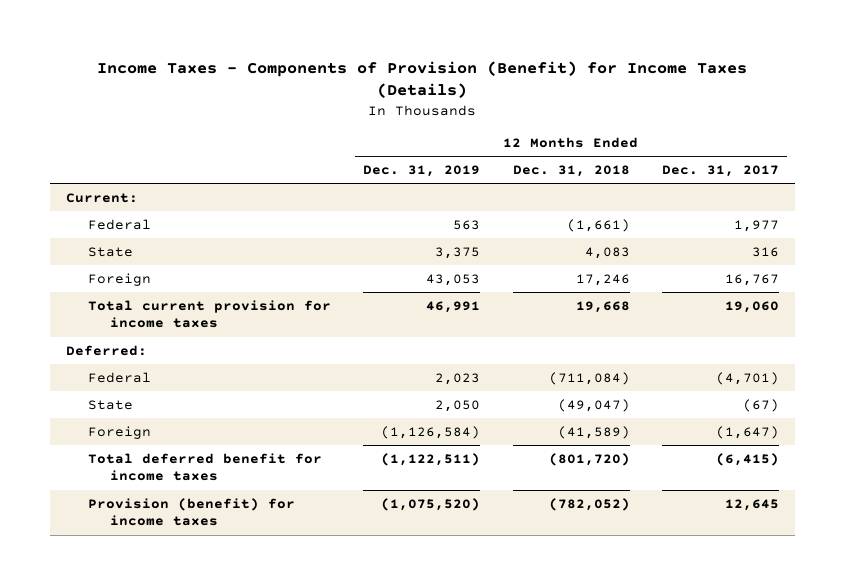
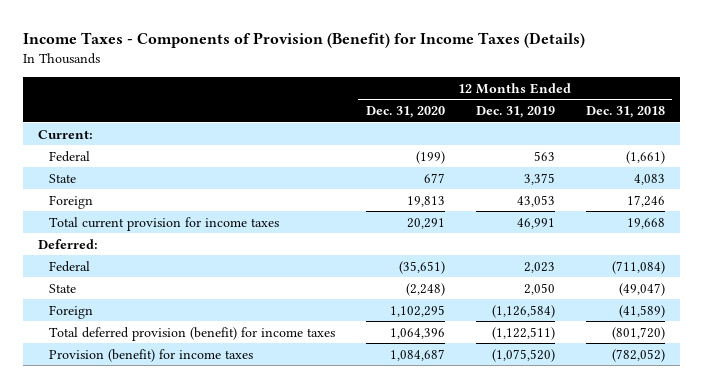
[661,165,779,178] Dec. 31, 2017 -> none
none -> [365,106,445,119] Dec. 31, 2020
[88,452,323,482] Total deferred benefit for income taxes -> [48,326,335,341] Total deferred provision (benefit) for income taxes

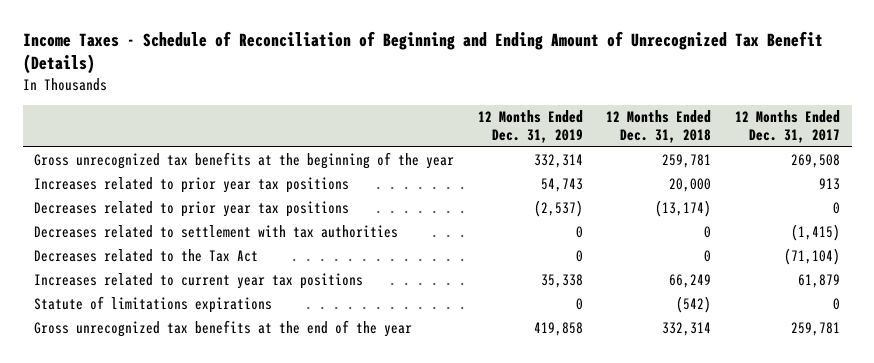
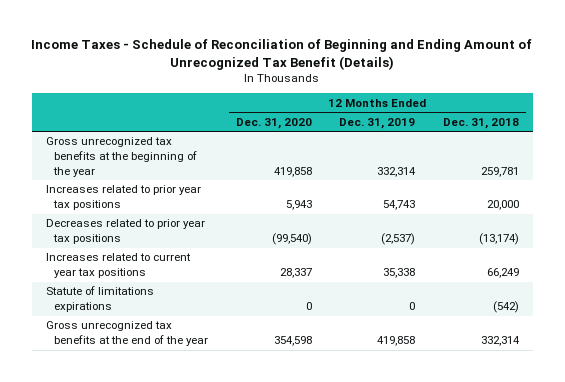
[734,109,840,144] 12 Months Ended Dec. 31, 2017 -> none
none -> [235,117,312,129] Dec. 31, 2020
[34,225,399,239] Decreases related to settlement with tax authorities -> none
[34,249,259,263] Decreases related to the Tax Act -> none

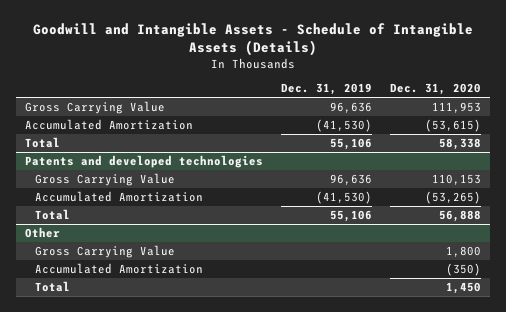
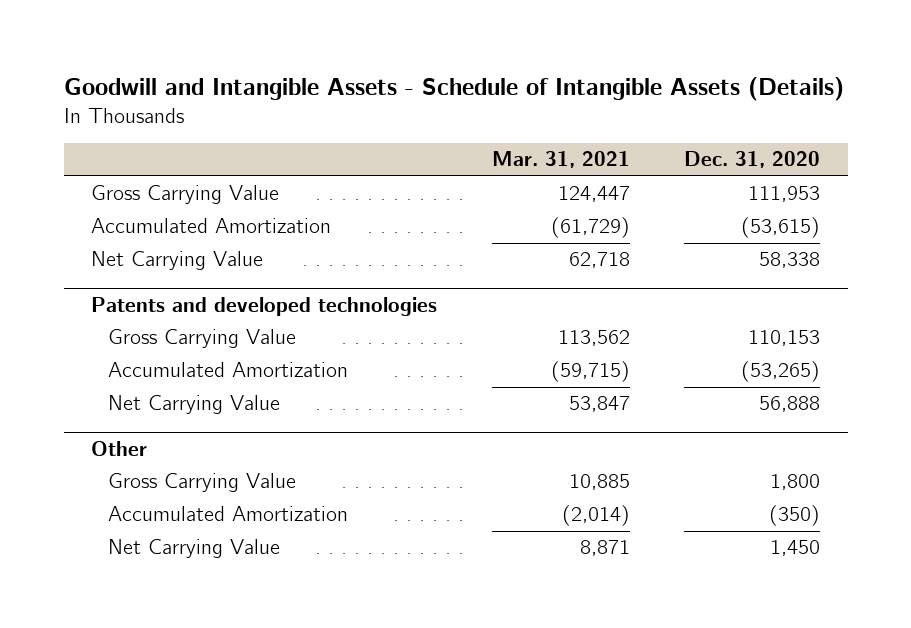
[281,83,373,96] Dec. 31, 2019 -> none
none -> [491,151,630,169] Mar. 31, 2021
[25,137,61,149] Total -> [91,251,264,271] Net Carrying Value
[34,209,70,221] Total -> [108,395,281,415] Net Carrying Value
[34,281,70,293] Total -> [108,539,281,559] Net Carrying Value

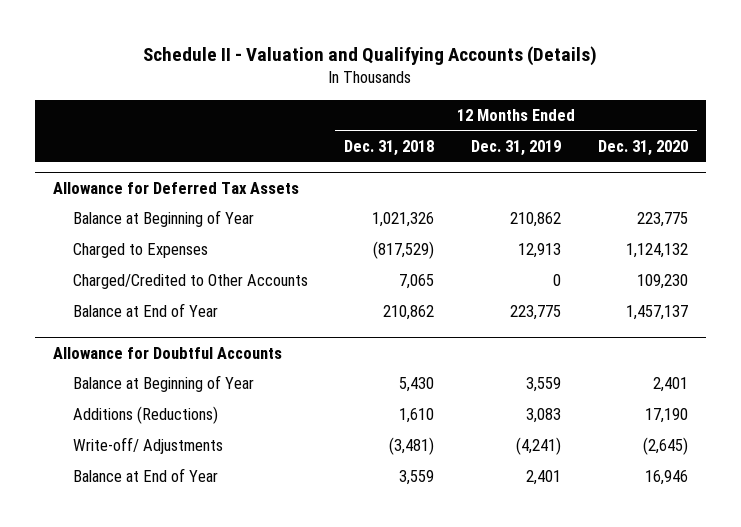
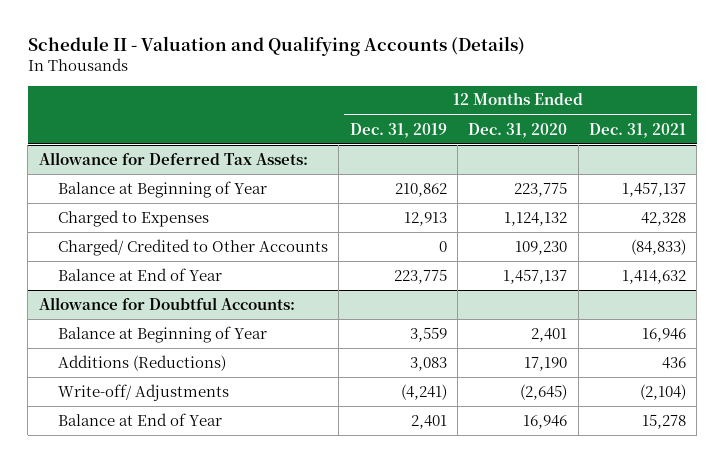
[344,140,435,157] Dec. 31, 2018 -> none
none -> [588,122,686,138] Dec. 31, 2021
[53,181,300,194] Allowance for Deferred Tax Assets -> [38,151,308,165] Allowance for Deferred Tax Assets:
[72,274,308,290] Charged/Credited to Other Accounts -> [58,238,329,256] Charged/ Credited to Other Accounts
[53,346,283,359] Allowance for Doubtful Accounts -> [38,296,295,310] Allowance for Doubtful Accounts:

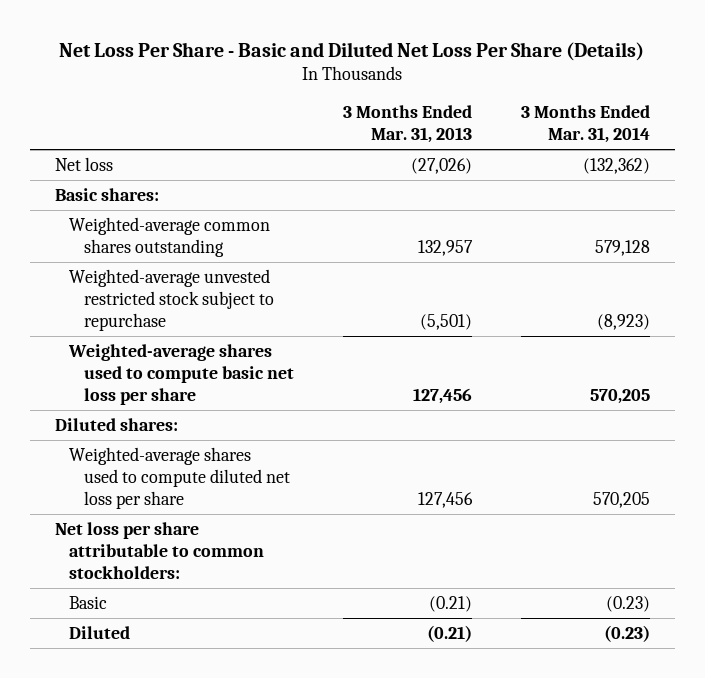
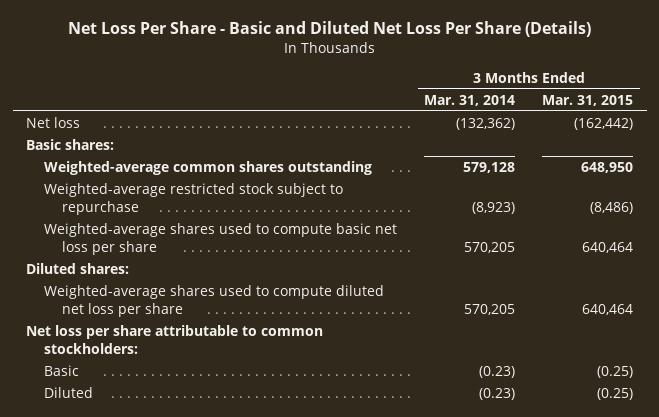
[342,105,472,144] 3 Months Ended Mar. 31, 2013 -> none
none -> [542,94,634,106] Mar. 31, 2015
[69,268,274,332] Weighted-average unvested restricted stock subject to repurchase -> [44,182,344,215] Weighted-average restricted stock subject to repurchase

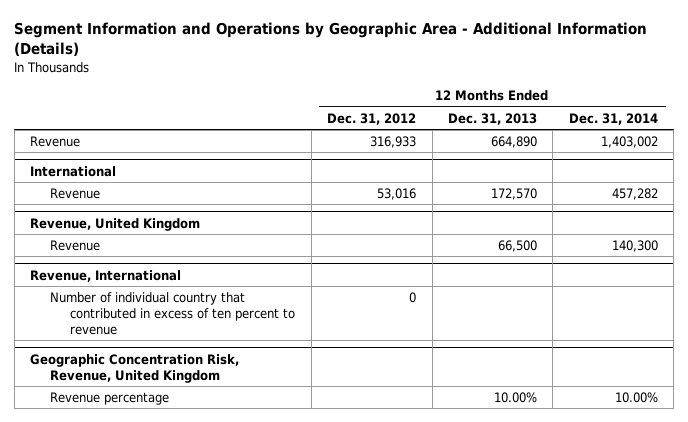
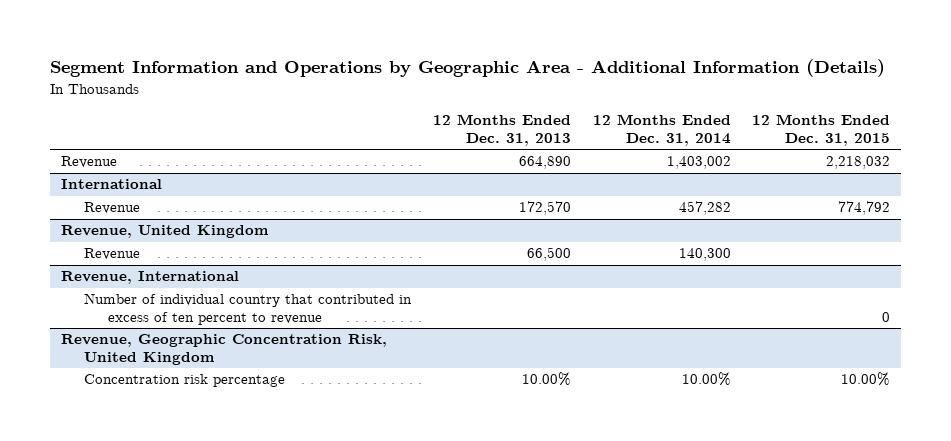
[327,112,417,125] Dec. 31, 2012 -> none
none -> [752,114,891,147] 12 Months Ended Dec. 31, 2015
[30,353,240,383] Geographic Concentration Risk, Revenue, United Kingdom -> [60,334,387,366] Revenue, Geographic Concentration Risk, United Kingdom
[50,391,170,405] Revenue percentage -> [84,374,286,388] Concentration risk percentage

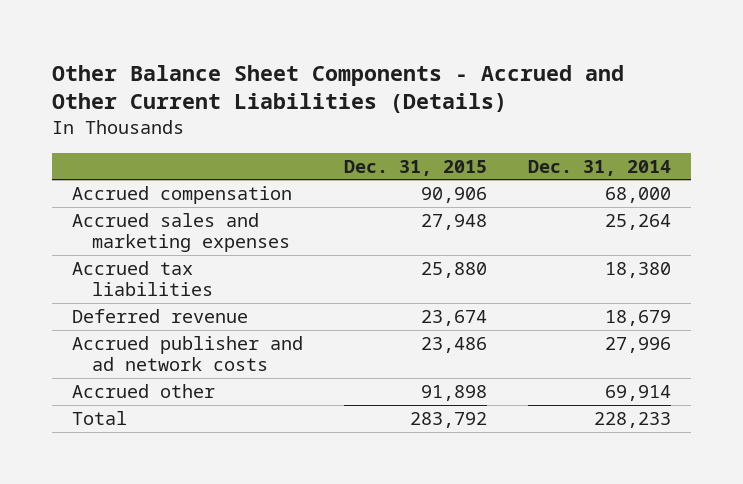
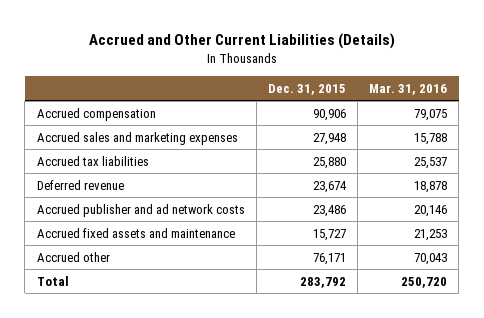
[51,64,624,114] Other Balance Sheet Components - Accrued and Other Current Liabilities (Details) -> [88,33,395,50] Accrued and Other Current Liabilities (Details)
[527,159,671,176] Dec. 31, 2014 -> none
none -> [369,84,448,96] Mar. 31, 2016
none -> [36,227,235,238] Accrued fixed assets and maintenance
[420,384,487,401] 91,898 -> [312,252,346,265] 76,171

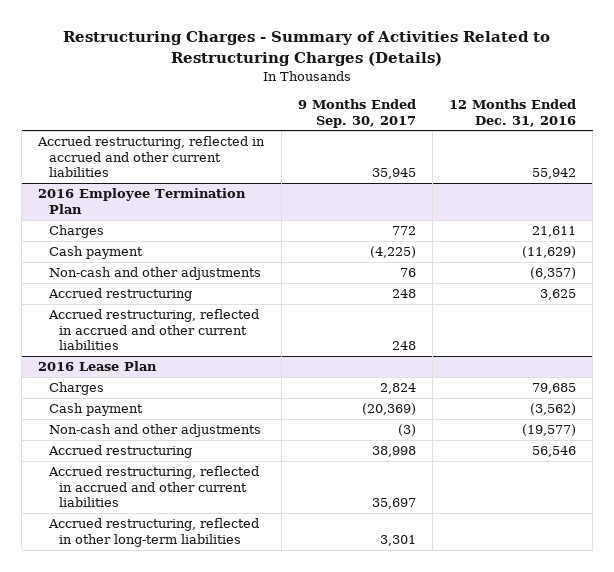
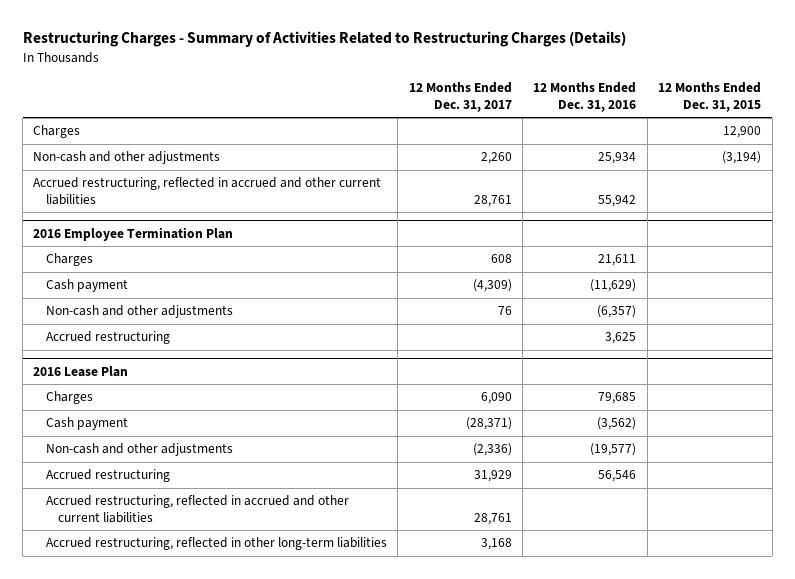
[297,99,416,128] 9 Months Ended Sep. 30, 2017 -> none
none -> [408,82,512,112] 12 Months Ended Dec. 31, 2017
none -> [658,82,762,112] 12 Months Ended Dec. 31, 2015
none -> [33,125,81,139] Charges
none -> [33,151,221,165] Non-cash and other adjustments
[47,309,259,350] Accrued restructuring, reflected in accrued and other current liabilities -> none

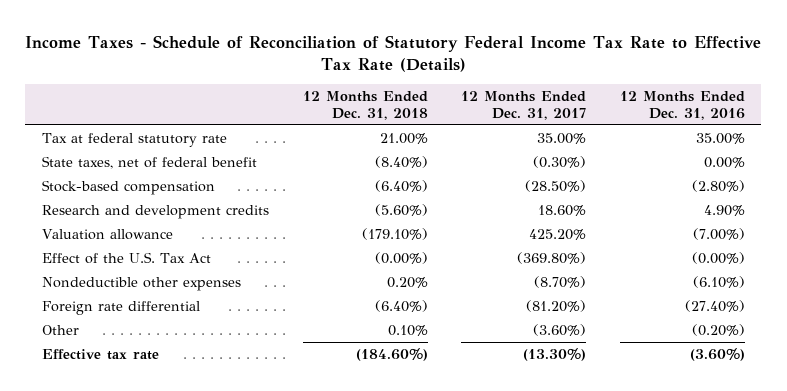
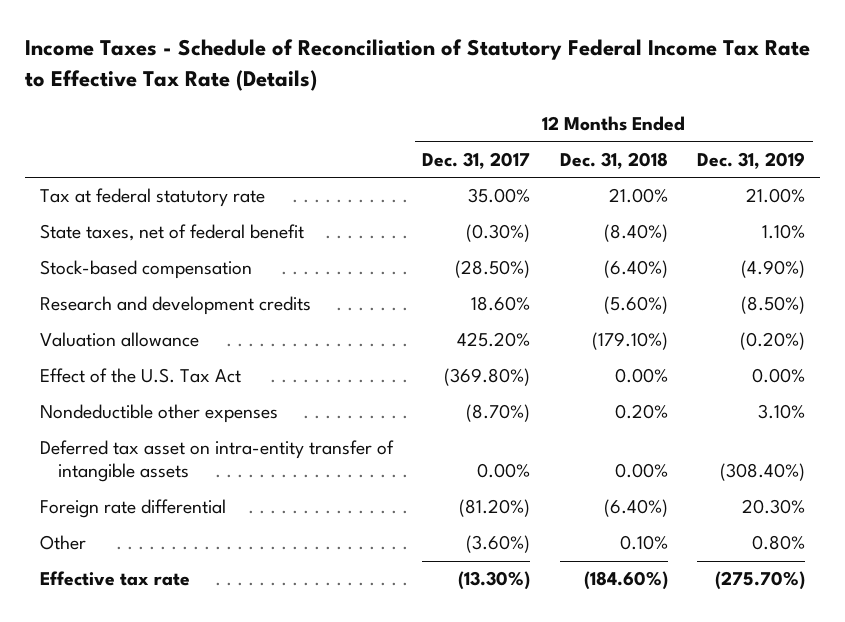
[619,90,745,120] 12 Months Ended Dec. 31, 2016 -> none
none -> [697,151,806,169] Dec. 31, 2019
[374,251,428,264] (0.00%) -> [614,368,668,384] 0.00%
none -> [39,440,394,483] Deferred tax asset on intra-entity transfer of intangible assets

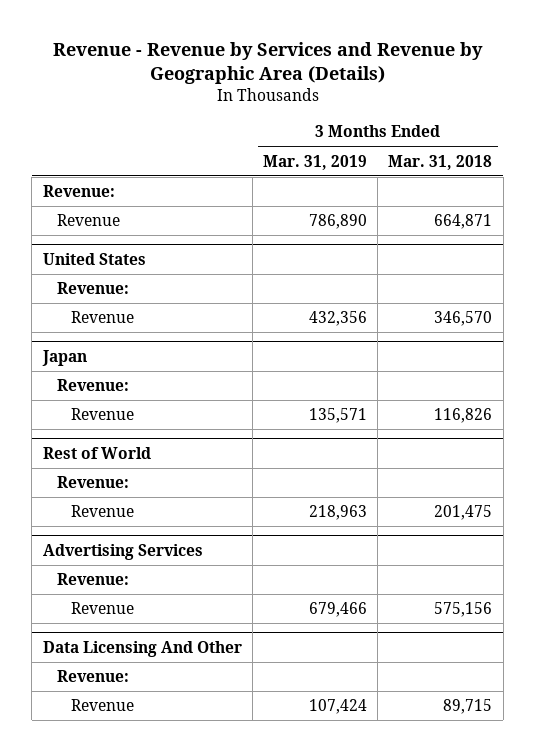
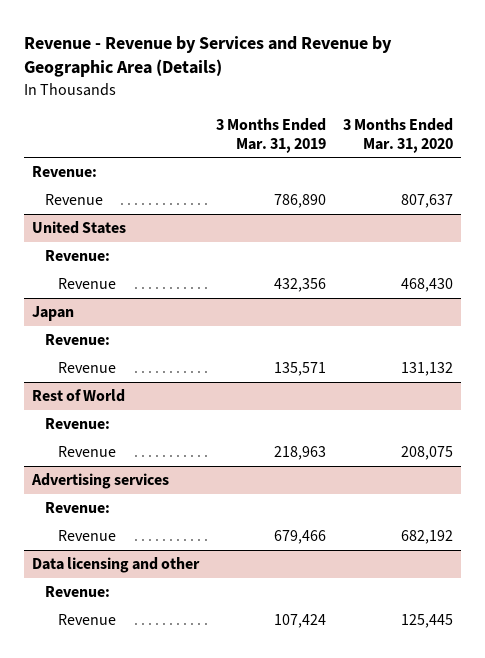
[388,154,493,170] Mar. 31, 2018 -> none
none -> [342,117,453,153] 3 Months Ended Mar. 31, 2020
[42,543,203,560] Advertising Services -> [31,473,170,490] Advertising services
[42,640,242,657] Data Licensing And Other -> [32,557,201,574] Data licensing and other

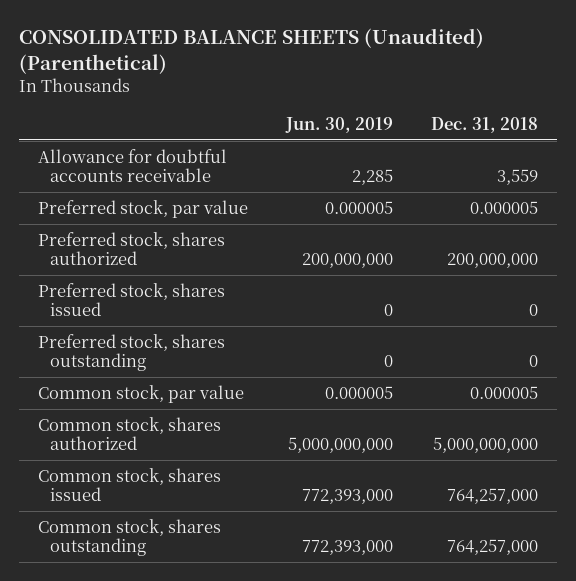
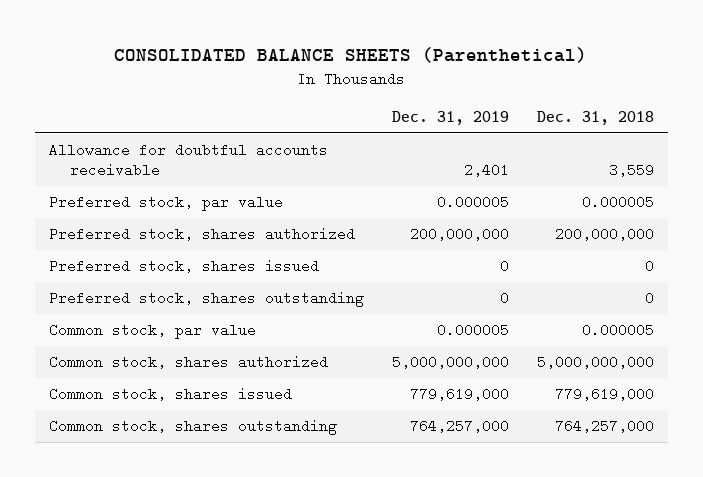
[19,28,485,74] CONSOLIDATED BALANCE SHEETS (Unaudited) (Parenthetical) -> [114,47,588,64] CONSOLIDATED BALANCE SHEETS (Parenthetical)
[284,117,393,134] Jun. 30, 2019 -> none
none -> [391,110,509,125] Dec. 31, 2019
[446,487,538,504] 764,257,000 -> [554,387,654,402] 779,619,000

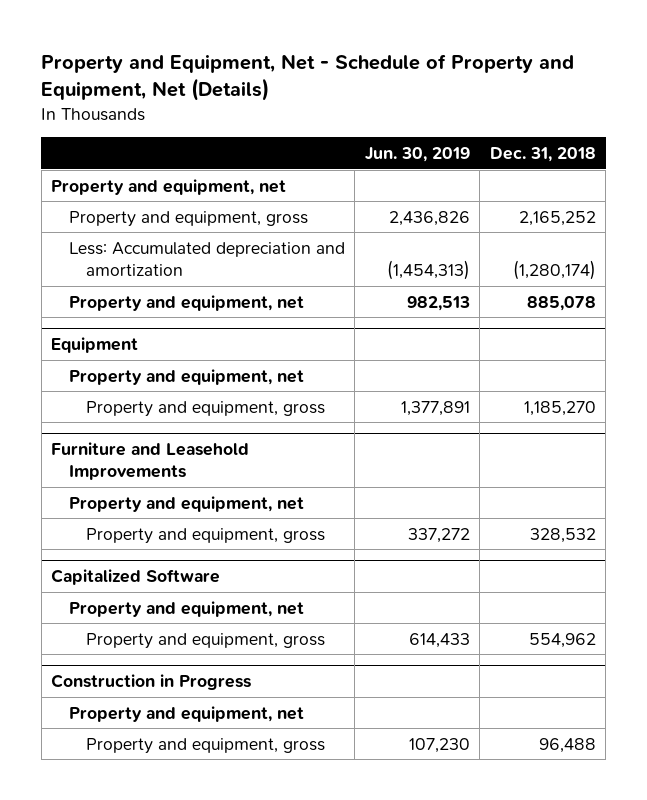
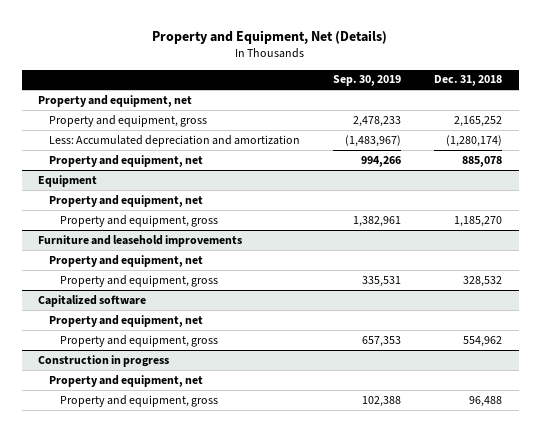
[41,53,575,101] Property and Equipment, Net - Schedule of Property and Equipment, Net (Details) -> [152,29,388,44] Property and Equipment, Net (Details)
[364,146,470,162] Jun. 30, 2019 -> none
none -> [333,75,402,87] Sep. 30, 2019
[51,441,250,481] Furniture and Leasehold Improvements -> [38,234,243,247] Furniture and leasehold improvements
[51,568,221,585] Capitalized Software -> [38,294,147,307] Capitalized software
[51,673,252,690] Construction in Progress -> [38,354,170,367] Construction in progress

